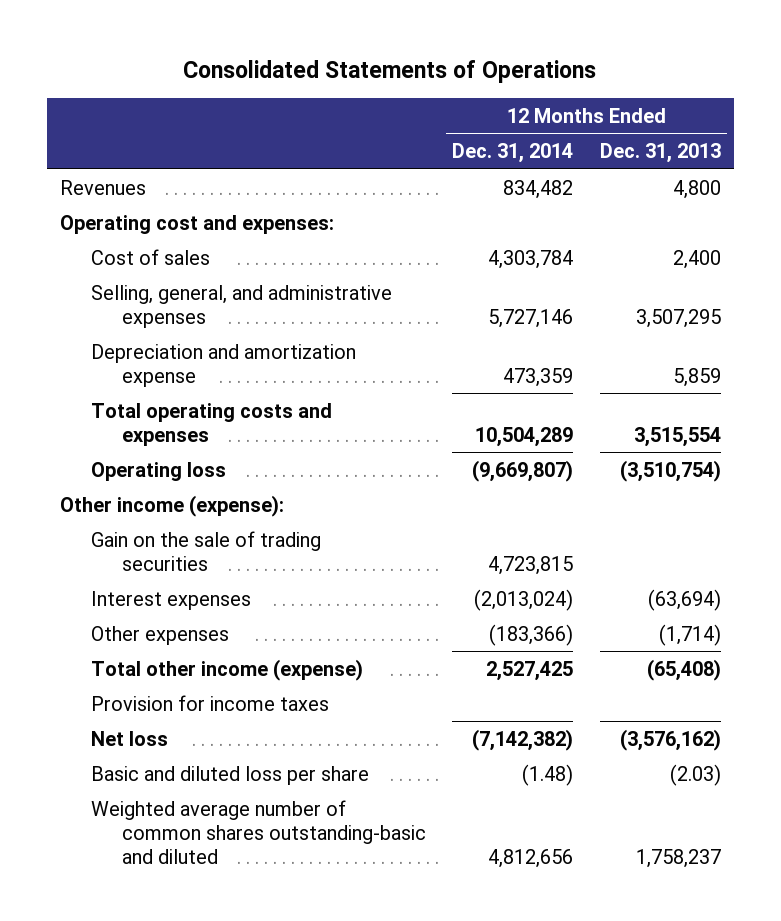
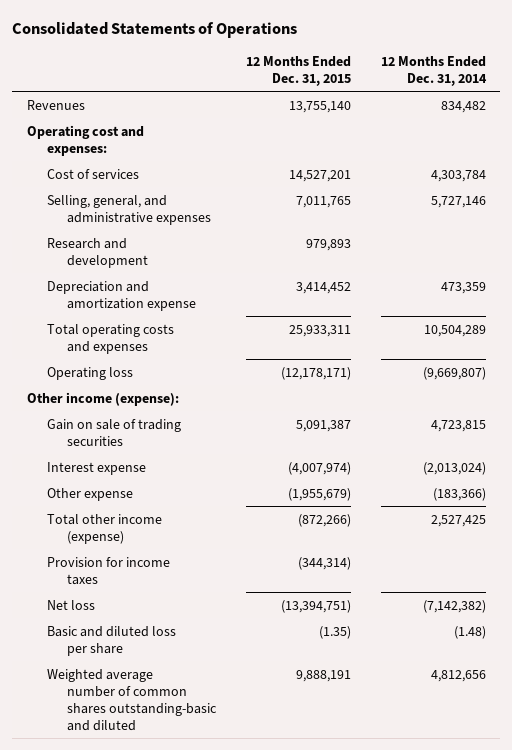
[599,143,721,164] Dec. 31, 2013 -> none
none -> [245,56,351,86] 12 Months Ended Dec. 31, 2015
[91,248,211,265] Cost of sales -> [46,168,139,179] Cost of services
none -> [46,237,148,268] Research and development
[91,530,322,571] Gain on the sale of trading securities -> [46,418,181,446] Gain on sale of trading securities
[91,590,252,610] Interest expenses -> [46,461,146,475] Interest expense
[91,625,230,645] Other expenses -> [46,487,133,501] Other expense

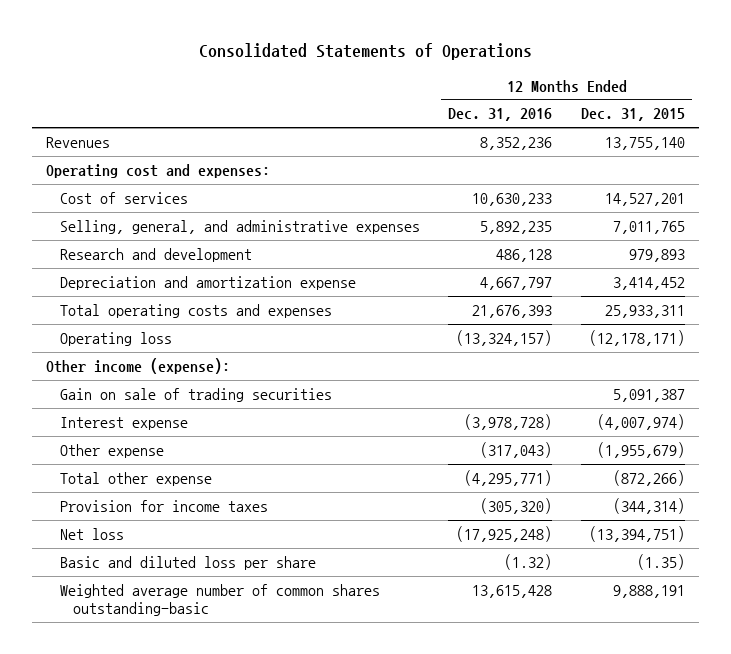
[380,56,487,86] 12 Months Ended Dec. 31, 2014 -> none
none -> [448,108,553,122] Dec. 31, 2016
[46,513,162,544] Total other income (expense) -> [59,471,212,486] Total other expense
[46,668,217,731] Weighted average number of common shares outstanding-basic and diluted -> [59,583,380,617] Weighted average number of common shares outstanding-basic

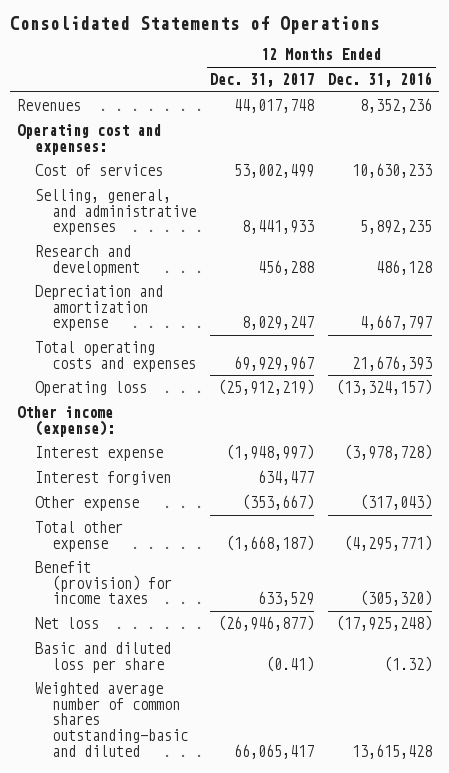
[580,108,685,122] Dec. 31, 2015 -> none
none -> [210,73,315,88] Dec. 31, 2017
[59,387,332,402] Gain on sale of trading securities -> none
none -> [34,471,171,486] Interest forgiven
[59,499,268,512] Provision for income taxes -> [34,561,173,605] Benefit (provision) for income taxes
[59,583,380,617] Weighted average number of common shares outstanding-basic -> [34,682,189,757] Weighted average number of common shares outstanding-basic and diluted

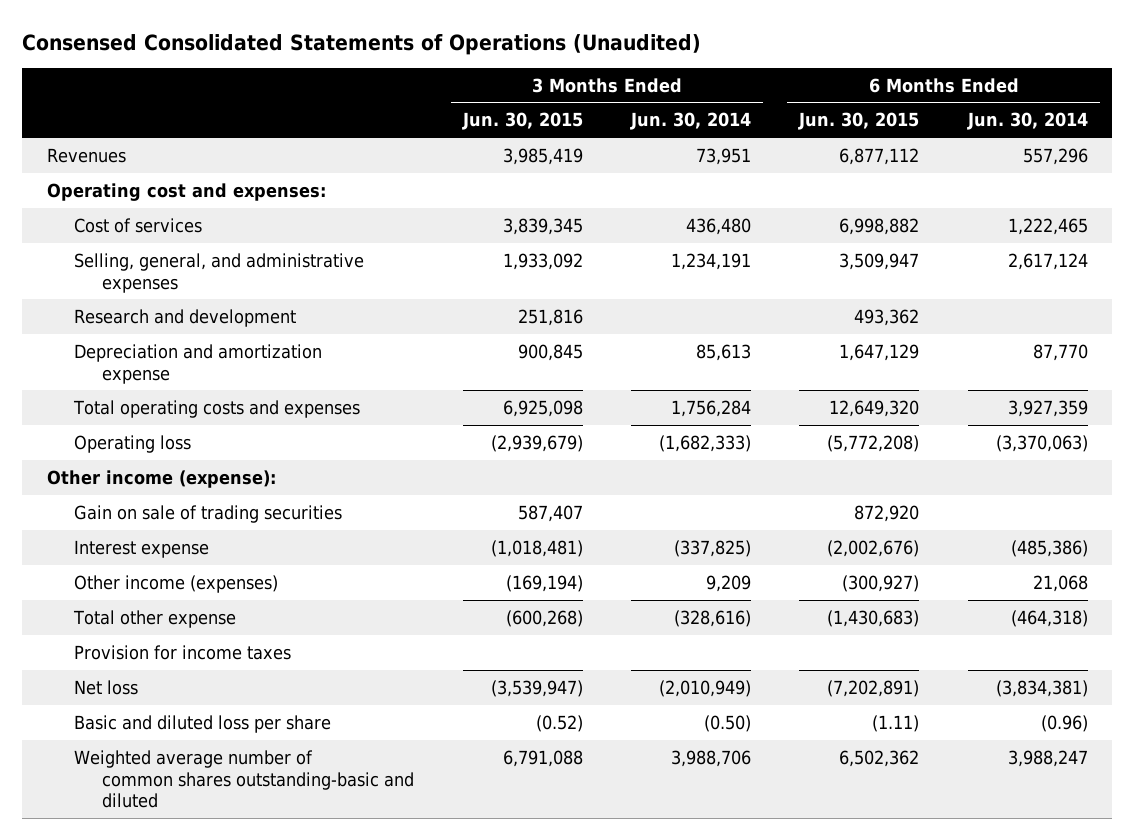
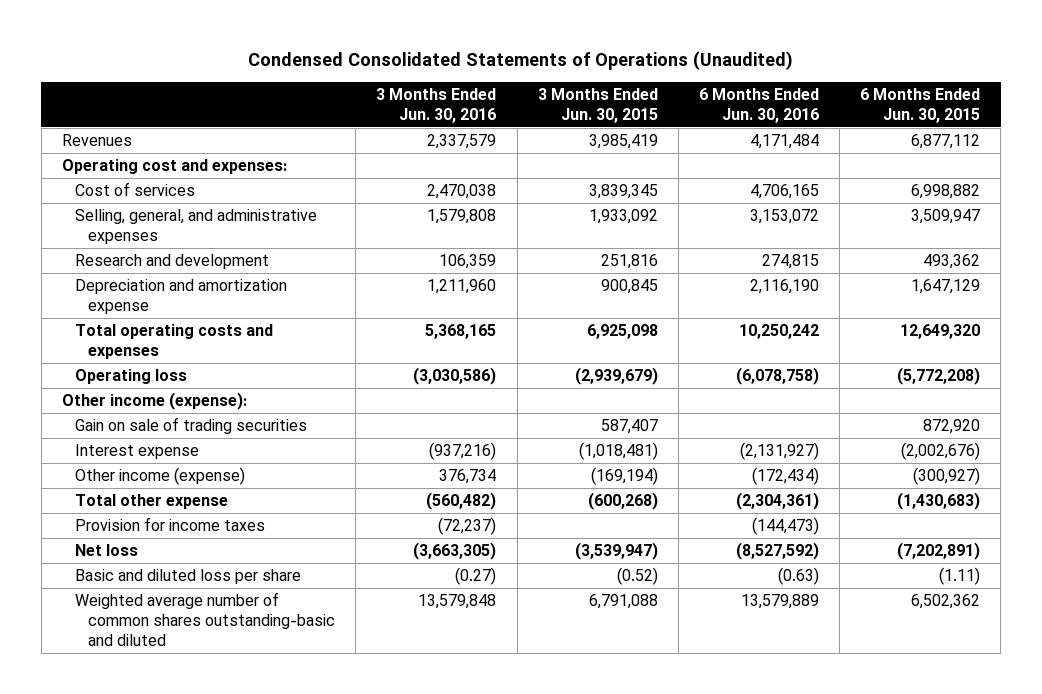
[22,33,702,55] Consensed Consolidated Statements of Operations (Unaudited) -> [248,51,794,71] Condensed Consolidated Statements of Operations (Unaudited)
[630,112,752,131] Jun. 30, 2014 -> none
[966,112,1088,131] Jun. 30, 2014 -> none
none -> [376,88,497,123] 3 Months Ended Jun. 30, 2016
none -> [698,88,819,123] 6 Months Ended Jun. 30, 2016
[74,574,279,593] Other income (expenses) -> [75,467,246,486] Other income (expense)

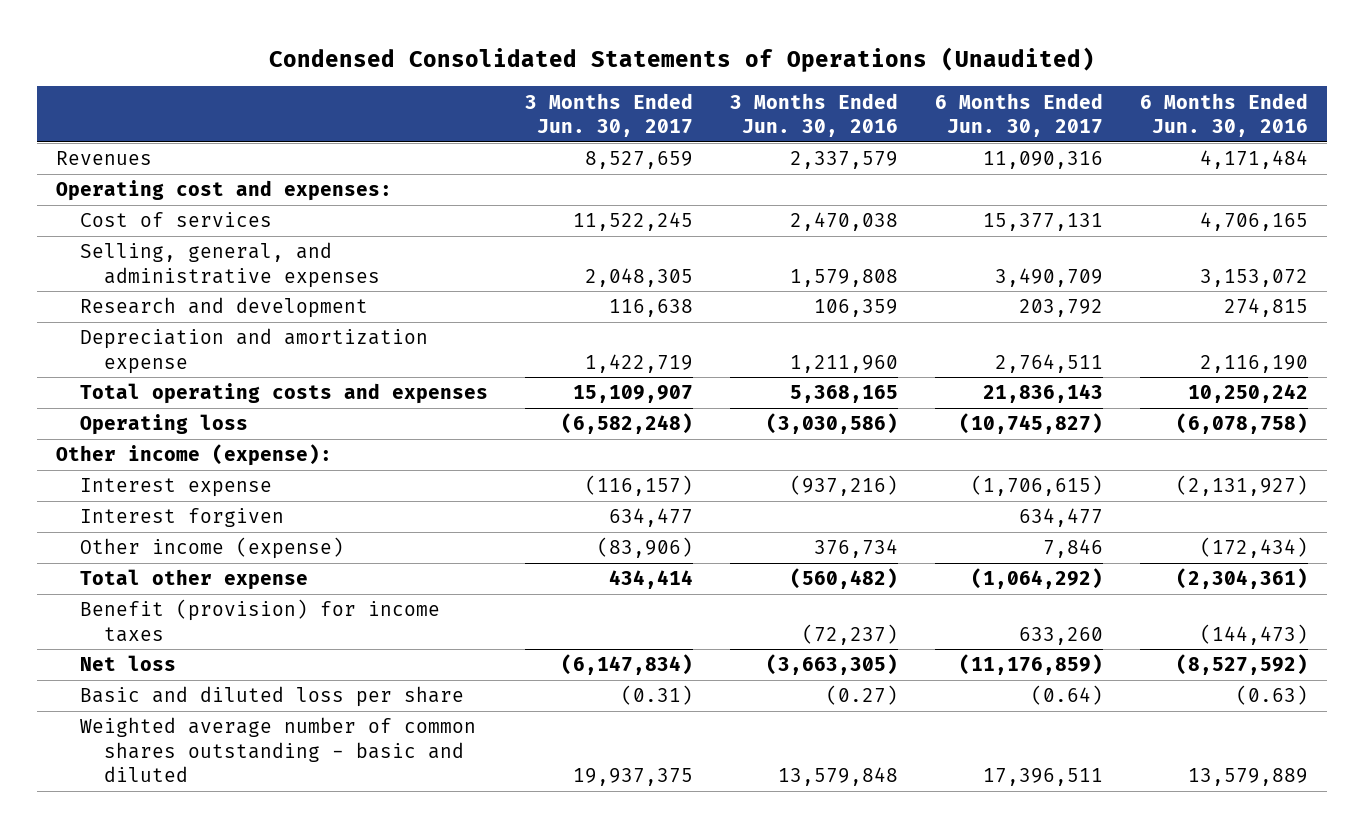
[537,88,658,123] 3 Months Ended Jun. 30, 2015 -> none
[860,88,981,123] 6 Months Ended Jun. 30, 2015 -> none
none -> [525,92,694,137] 3 Months Ended Jun. 30, 2017
none -> [935,92,1104,137] 6 Months Ended Jun. 30, 2017
[75,417,308,435] Gain on sale of trading securities -> none
none -> [80,508,285,528] Interest forgiven
[75,517,266,532] Provision for income taxes -> [80,599,441,642] Benefit (provision) for income taxes
[75,592,336,646] Weighted average number of common shares outstanding-basic and diluted -> [80,717,477,782] Weighted average number of common shares outstanding - basic and diluted

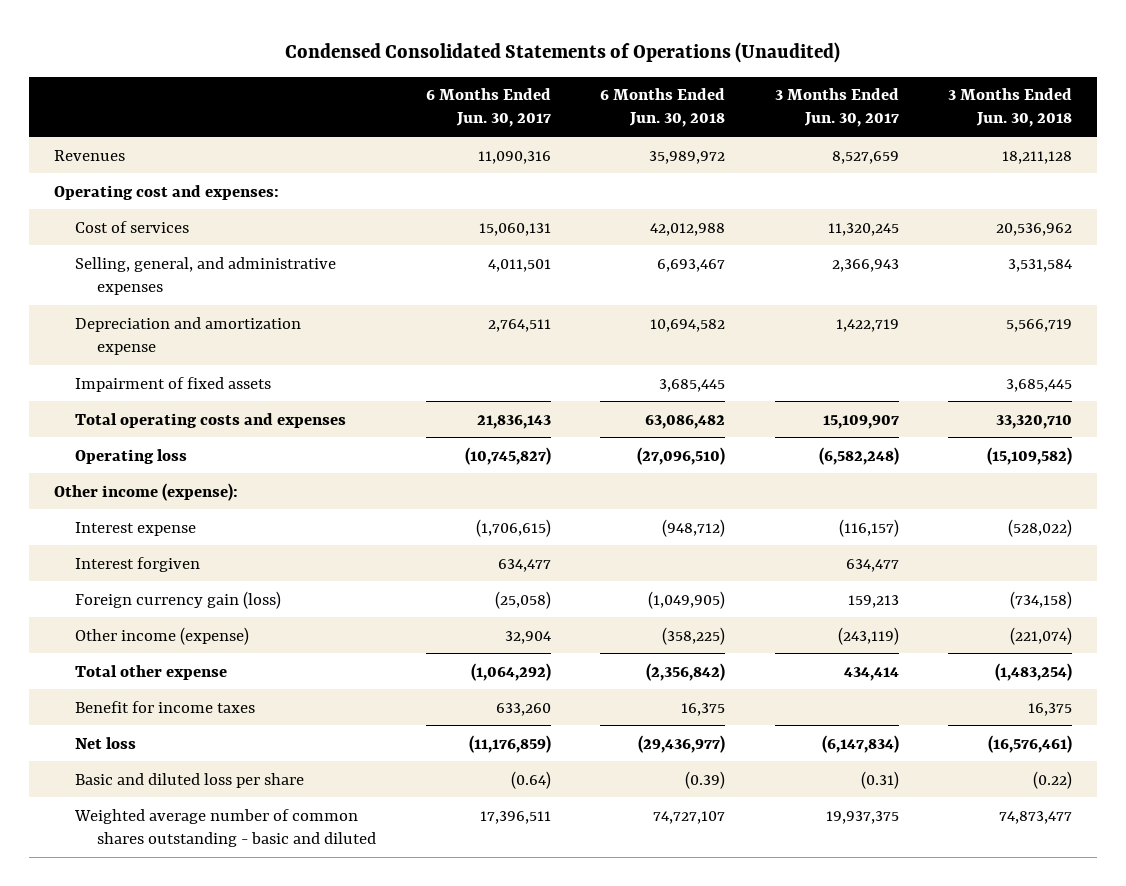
[730,92,899,137] 3 Months Ended Jun. 30, 2016 -> none
[1140,92,1309,137] 6 Months Ended Jun. 30, 2016 -> none
none -> [600,88,726,128] 6 Months Ended Jun. 30, 2018
none -> [948,88,1073,128] 3 Months Ended Jun. 30, 2018
[80,297,369,319] Research and development -> none
[573,212,694,232] 11,522,245 -> [827,222,899,236] 11,320,245
[983,213,1104,232] 15,377,131 -> [478,222,551,236] 15,060,131
[585,267,694,287] 2,048,305 -> [831,258,899,272] 2,366,943
[995,267,1104,287] 3,490,709 -> [487,258,551,272] 4,011,501
none -> [75,376,272,392] Impairment of fixed assets
none -> [75,590,282,609] Foreign currency gain (loss)
[597,537,694,559] (83,906) -> [837,626,899,645] (243,119)
[1043,539,1104,559] 7,846 -> [504,630,551,644] 32,904
[80,599,441,642] Benefit (provision) for income taxes -> [75,700,256,713] Benefit for income taxes

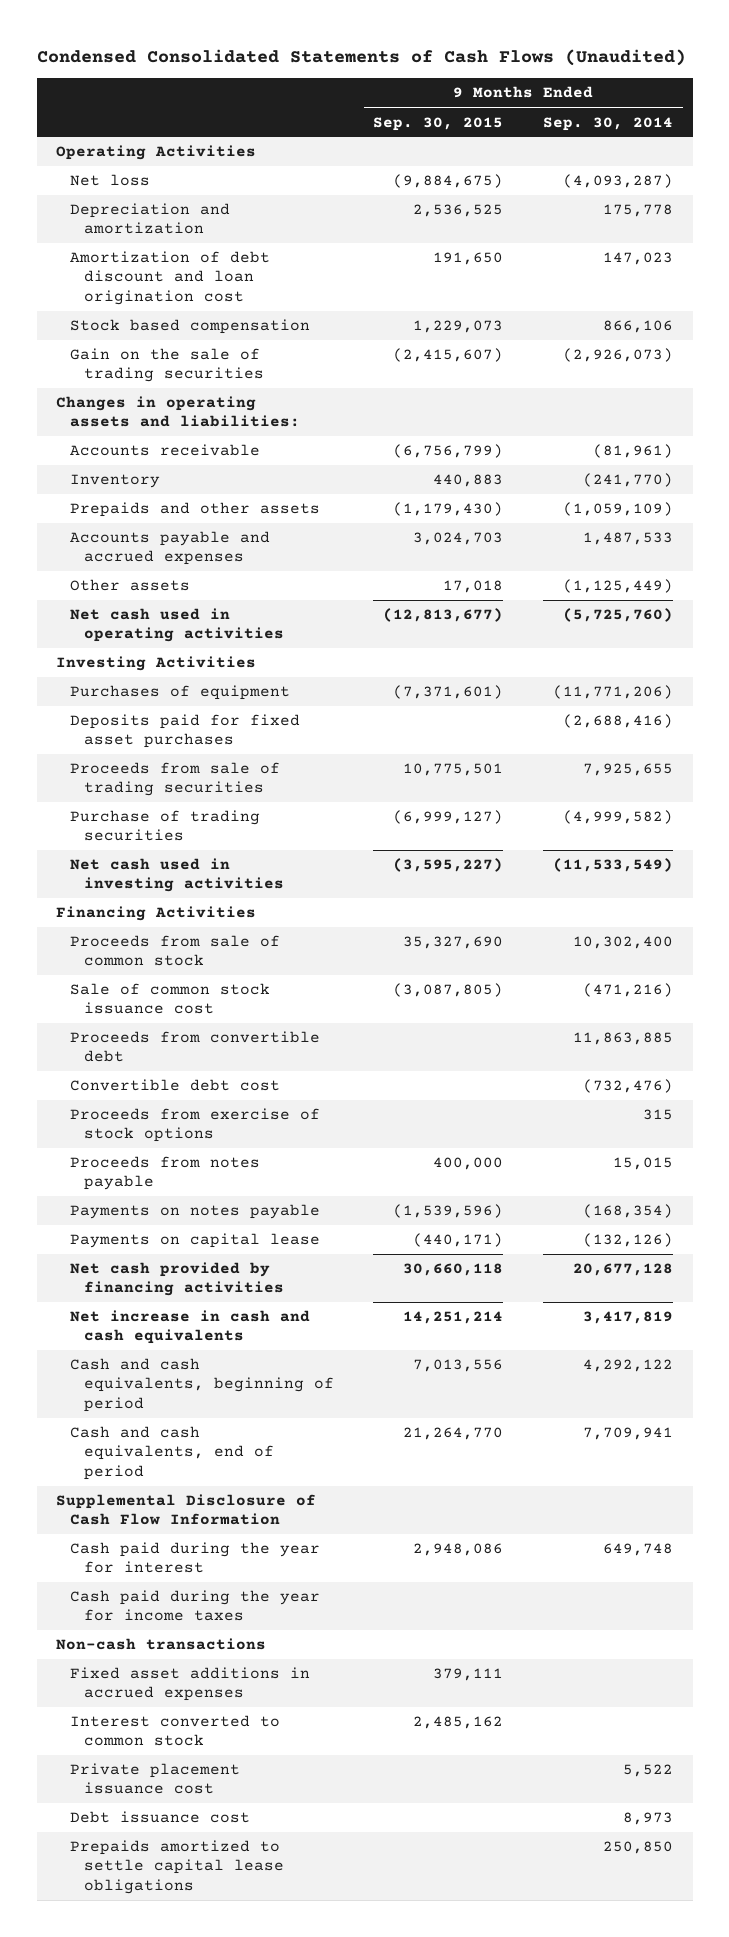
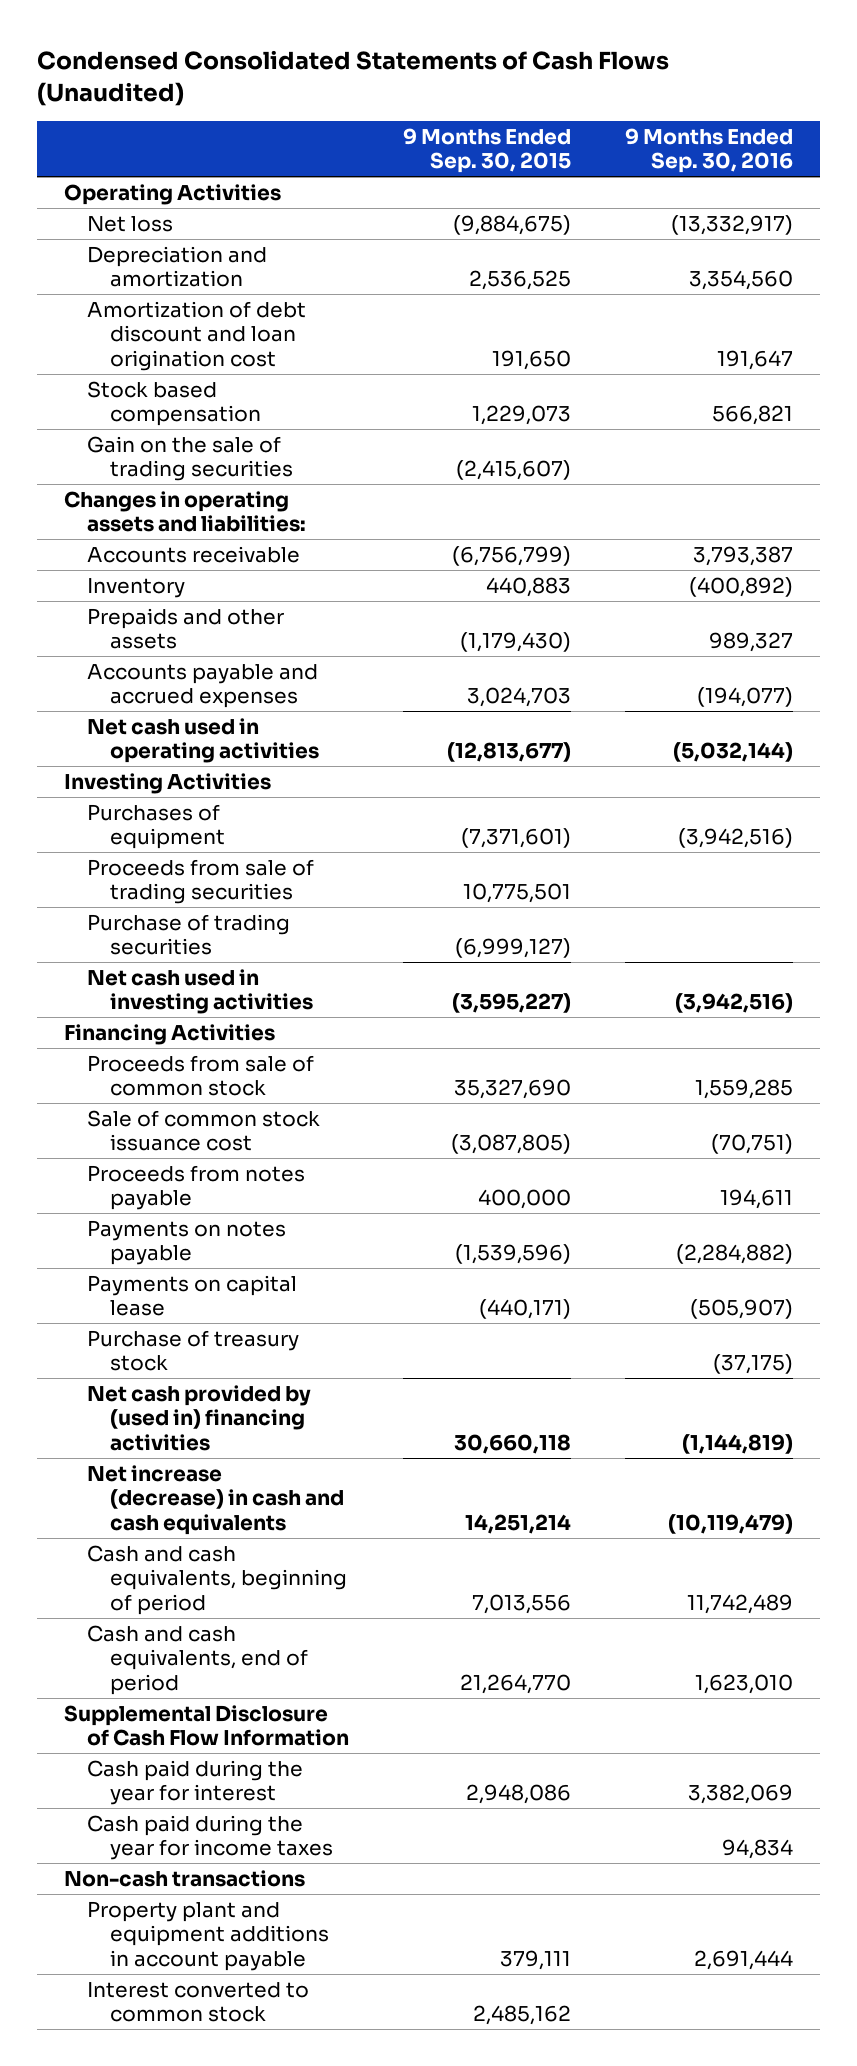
[543,116,674,131] Sep. 30, 2014 -> none
none -> [624,128,793,174] 9 Months Ended Sep. 30, 2016
[70,579,191,592] Other assets -> none
[70,714,301,749] Deposits paid for fixed asset purchases -> none
[70,1031,321,1063] Proceeds from convertible debt -> none
[70,1079,281,1092] Convertible debt cost -> none
[70,1108,321,1143] Proceeds from exercise of stock options -> none
none -> [86,1330,299,1372] Purchase of treasury stock
[70,1262,284,1297] Net cash provided by financing activities -> [86,1385,311,1451] Net cash provided by (used in) financing activities
[70,1310,311,1345] Net increase in cash and cash equivalents -> [86,1465,344,1535] Net increase (decrease) in cash and cash equivalents
[70,1667,311,1702] Fixed asset additions in accrued expenses -> [86,1901,329,1971] Property plant and equipment additions in account payable
[70,1763,241,1795] Private placement issuance cost -> none
[70,1811,251,1824] Debt issuance cost -> none
[70,1840,284,1894] Prepaids amortized to settle capital lease obligations -> none

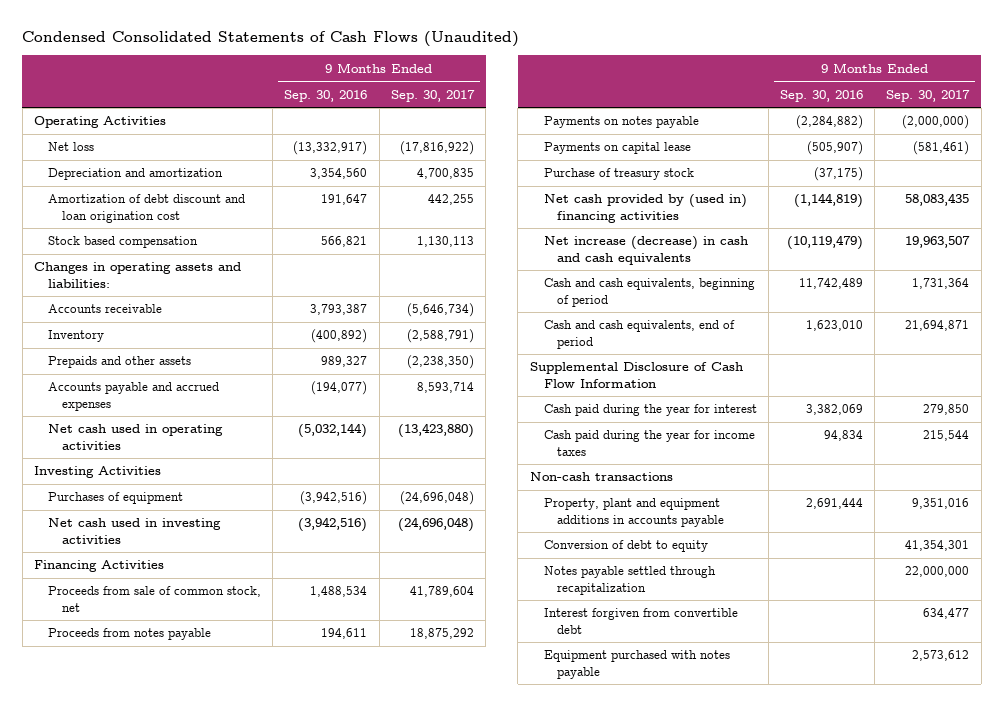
[402,128,571,174] 9 Months Ended Sep. 30, 2015 -> none
none -> [390,89,475,102] Sep. 30, 2017
[86,436,293,482] Gain on the sale of trading securities -> none
[86,859,314,905] Proceeds from sale of trading securities -> none
[86,914,290,956] Purchase of trading securities -> none
[86,1110,320,1152] Sale of common stock issuance cost -> none
[86,1055,314,1097] Proceeds from sale of common stock -> [47,586,261,612] Proceeds from sale of common stock, net
[694,1079,793,1100] 1,559,285 -> [310,586,368,598] 1,488,534
[86,1982,309,2023] Interest converted to common stock -> none
[86,1901,329,1971] Property plant and equipment additions in account payable -> [543,498,725,527] Property, plant and equipment additions in accounts payable
none -> [543,540,708,553] Conversion of debt to equity
none -> [543,566,716,595] Notes payable settled through recapitalization
none -> [543,608,738,634] Interest forgiven from convertible debt
none -> [543,650,730,679] Equipment purchased with notes payable

